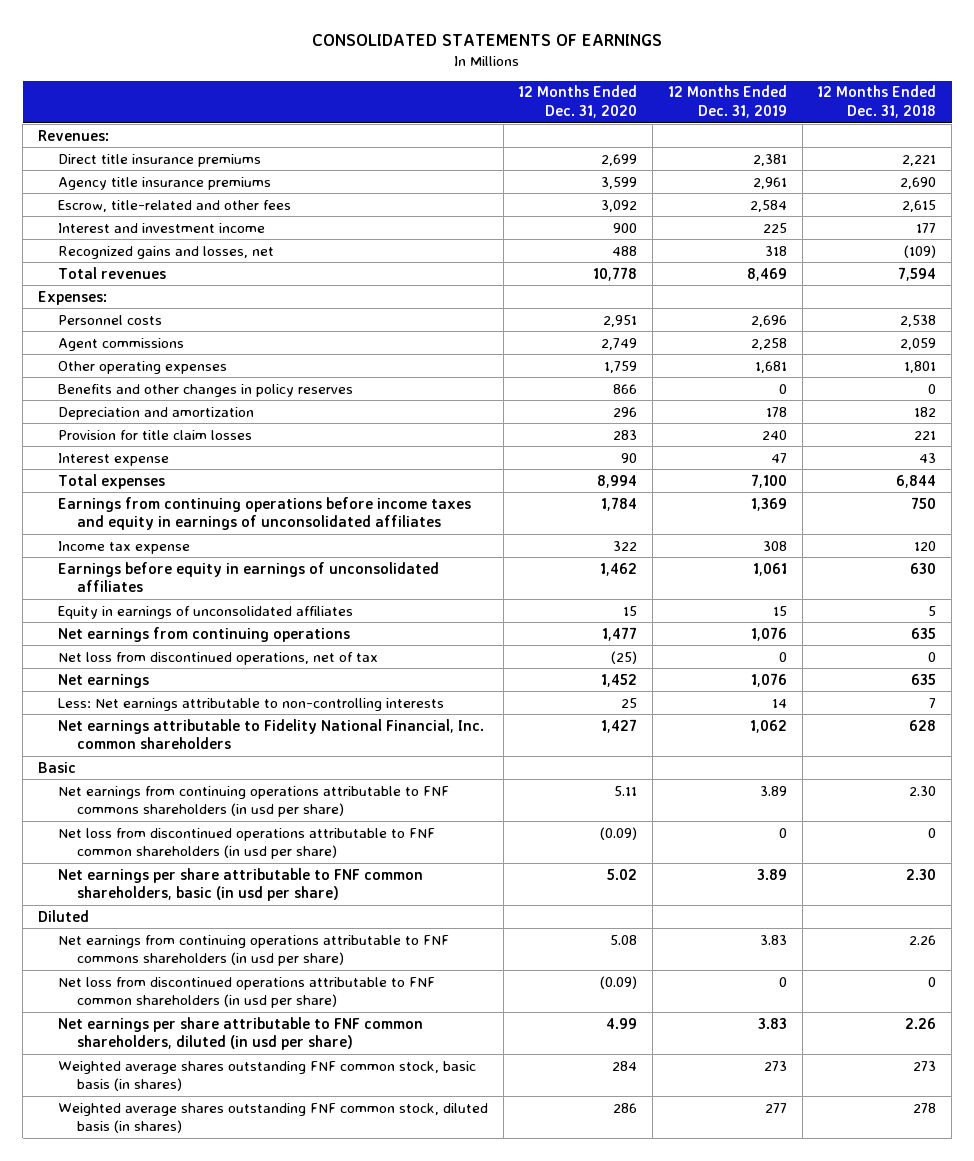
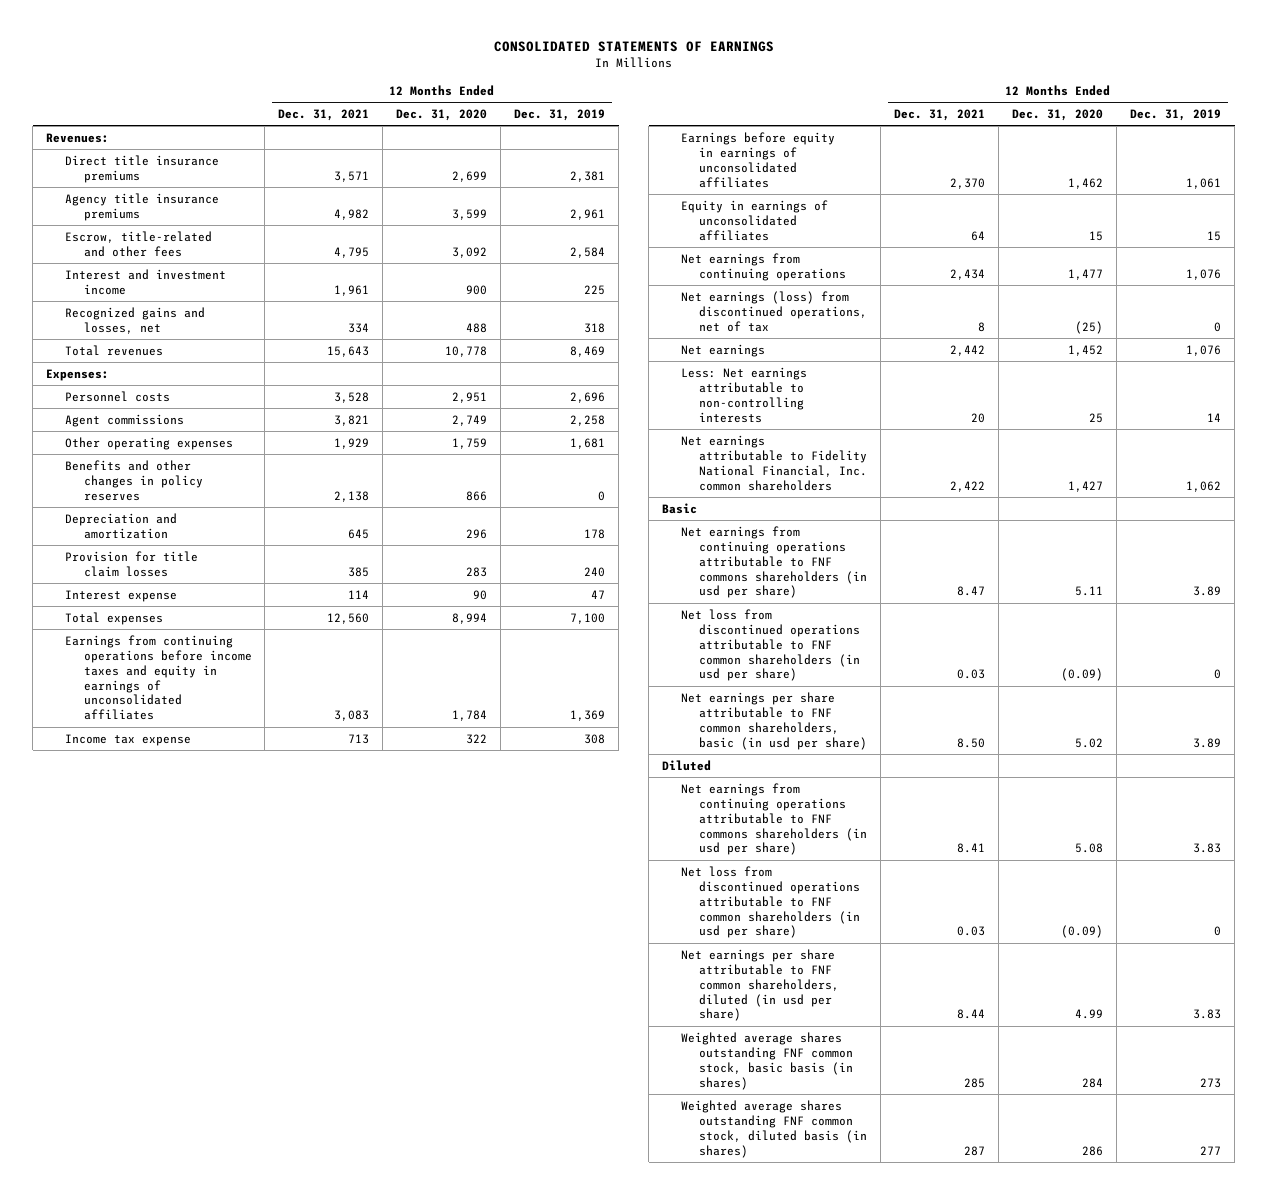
[817,85,937,119] 12 Months Ended Dec. 31, 2018 -> none
none -> [278,109,370,122] Dec. 31, 2021
[57,651,378,665] Net loss from discontinued operations, net of tax -> [680,290,868,332] Net earnings (loss) from discontinued operations, net of tax

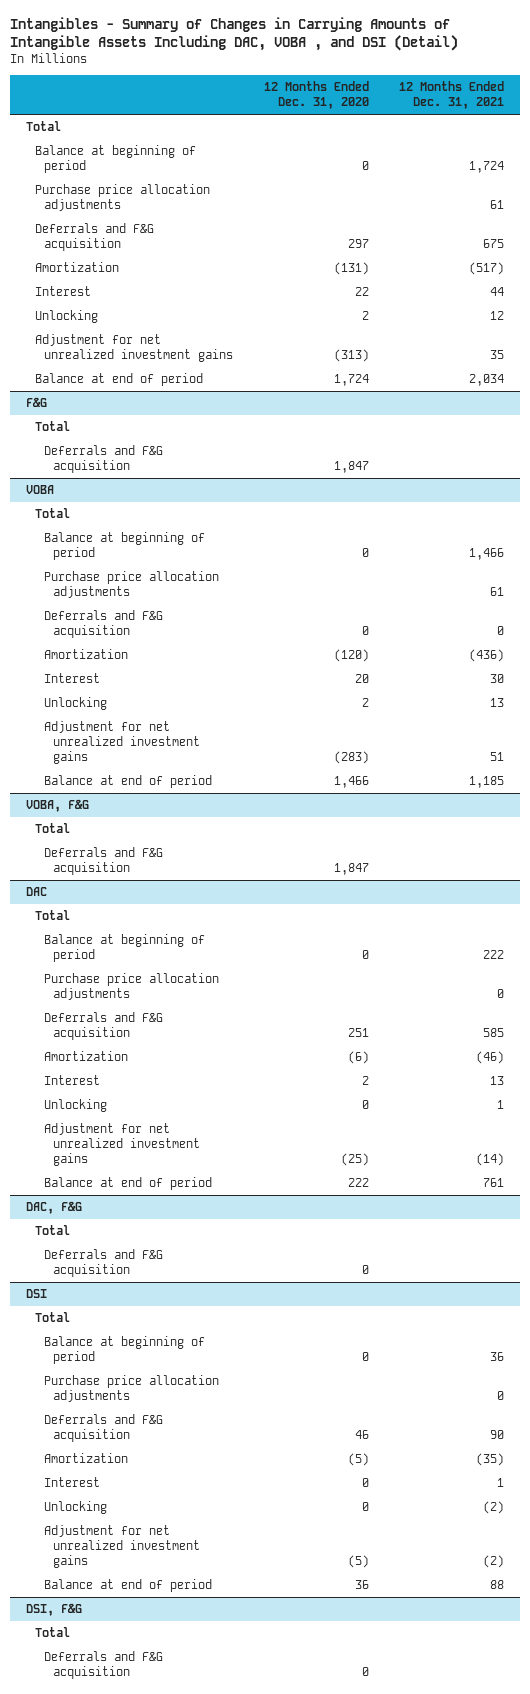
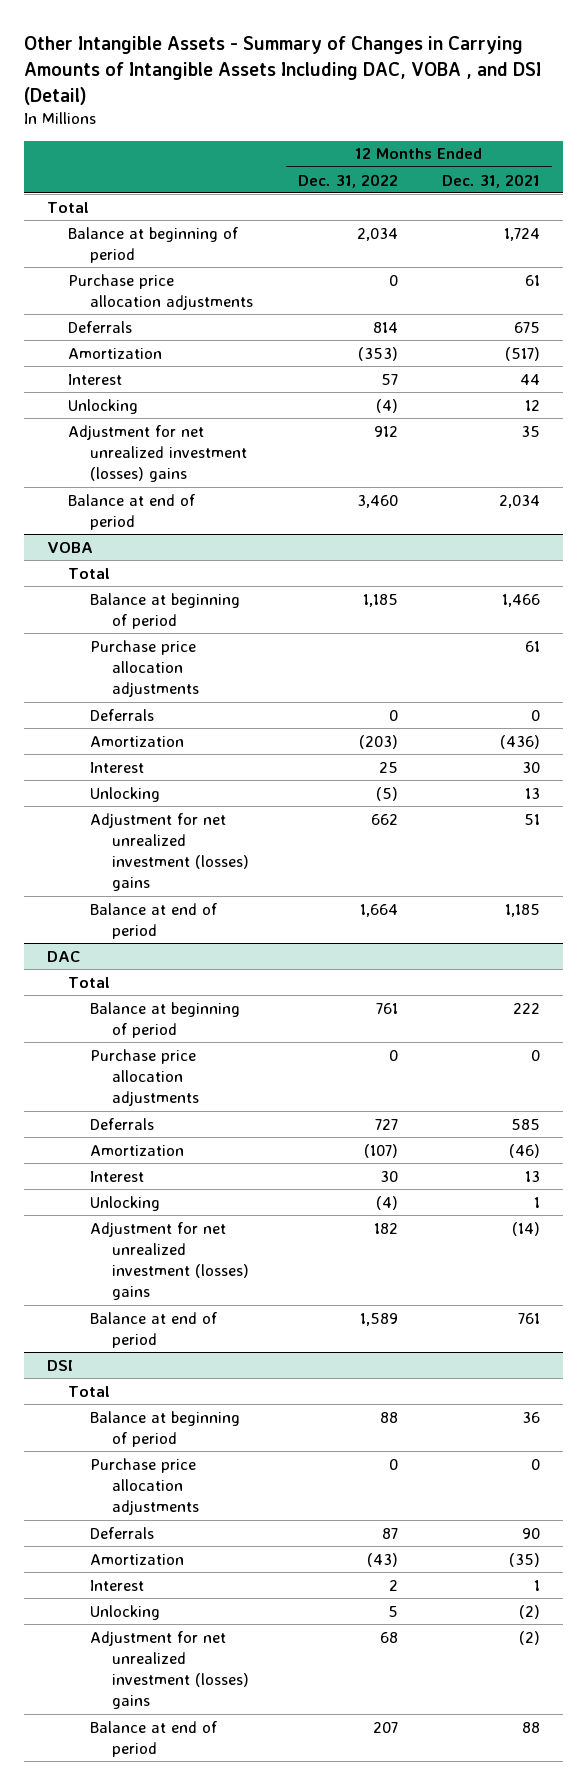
[10,16,459,52] Intangibles - Summary of Changes in Carrying Amounts of Intangible Assets Including DAC, VOBA , and DSI (Detail) -> [24,36,542,105] Other Intangible Assets - Summary of Changes in Carrying Amounts of Intangible Assets Including DAC, VOBA , and DSI (Detail)
[263,81,369,110] 12 Months Ended Dec. 31, 2020 -> none
none -> [297,173,398,188] Dec. 31, 2022
[34,223,154,252] Deferrals and F&G acquisition -> [68,320,133,333] Deferrals
[34,334,233,363] Adjustment for net unrealized investment gains -> [68,424,247,483] Adjustment for net unrealized investment (losses) gains
[25,397,47,408] F&G -> none
[34,421,70,432] Total -> none
[43,445,163,474] Deferrals and F&G acquisition -> none
[43,610,163,639] Deferrals and F&G acquisition -> [89,708,154,721] Deferrals
[43,721,200,765] Adjustment for net unrealized investment gains -> [89,812,249,892] Adjustment for net unrealized investment (losses) gains
[25,799,89,813] VOBA, F&G -> none
[34,823,70,834] Total -> none
[43,847,163,876] Deferrals and F&G acquisition -> none
[43,1012,163,1041] Deferrals and F&G acquisition -> [89,1117,154,1130] Deferrals
[43,1123,200,1167] Adjustment for net unrealized investment gains -> [89,1221,249,1301] Adjustment for net unrealized investment (losses) gains
[25,1201,82,1215] DAC, F&G -> none
[34,1225,70,1236] Total -> none
[43,1249,163,1278] Deferrals and F&G acquisition -> none
[43,1414,163,1443] Deferrals and F&G acquisition -> [89,1526,154,1539] Deferrals
[43,1525,200,1569] Adjustment for net unrealized investment gains -> [89,1630,249,1710] Adjustment for net unrealized investment (losses) gains
[25,1603,82,1617] DSI, F&G -> none
[34,1627,70,1638] Total -> none
[43,1651,163,1680] Deferrals and F&G acquisition -> none

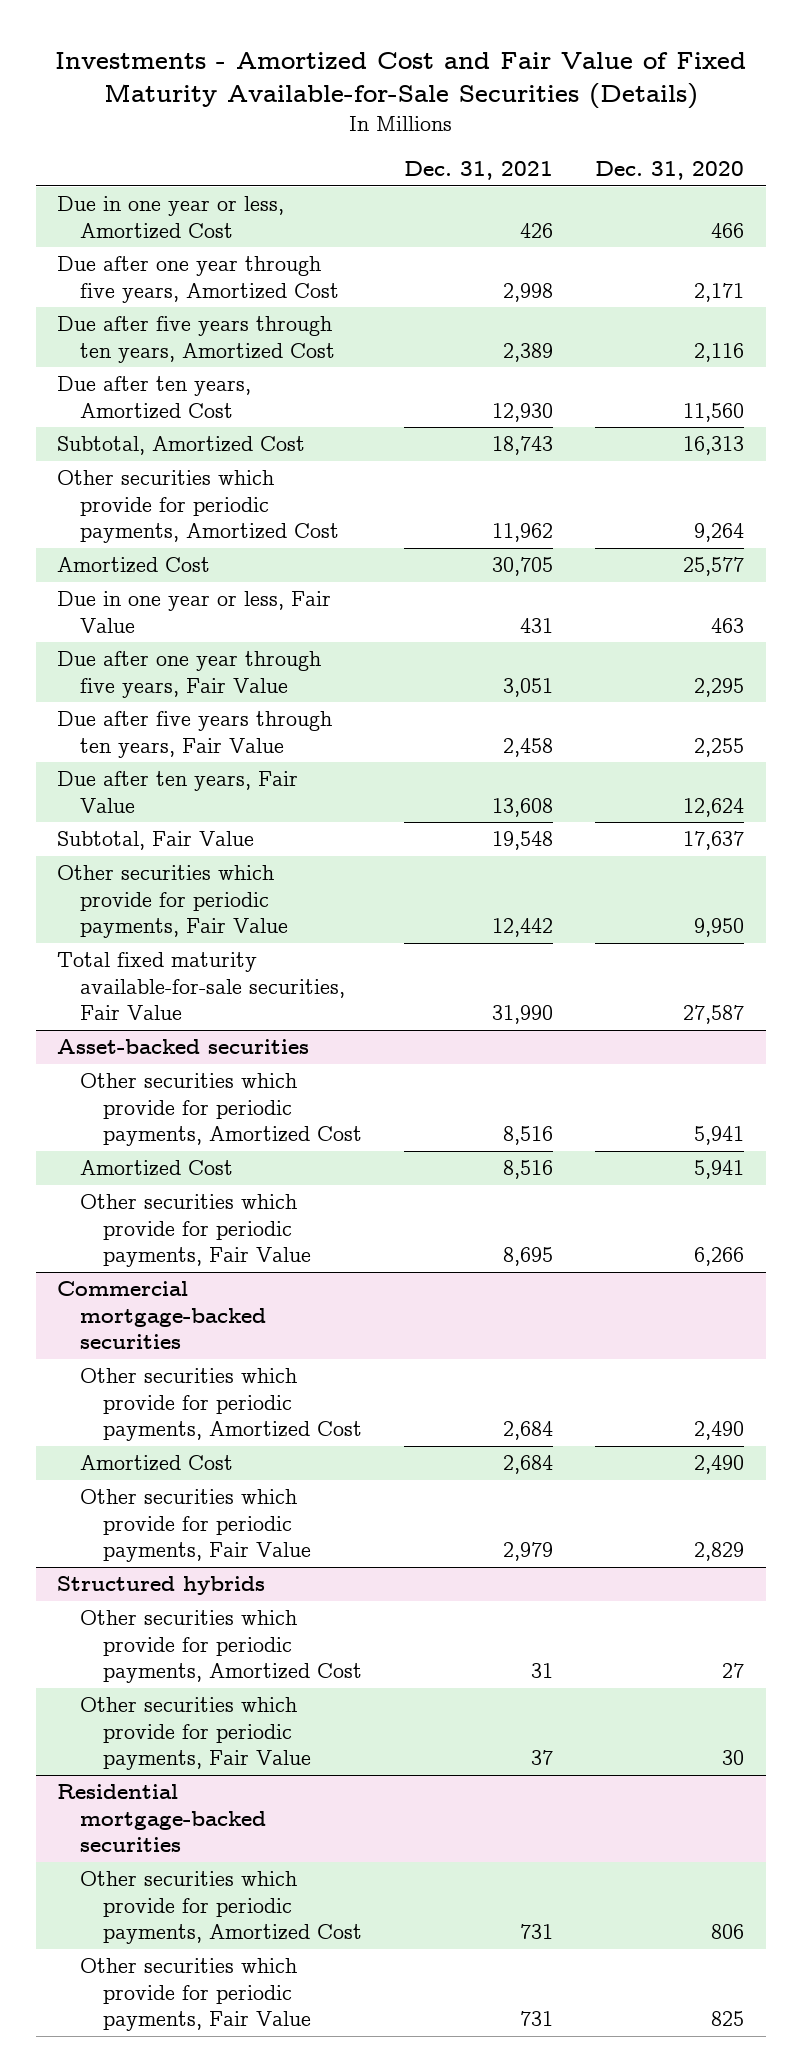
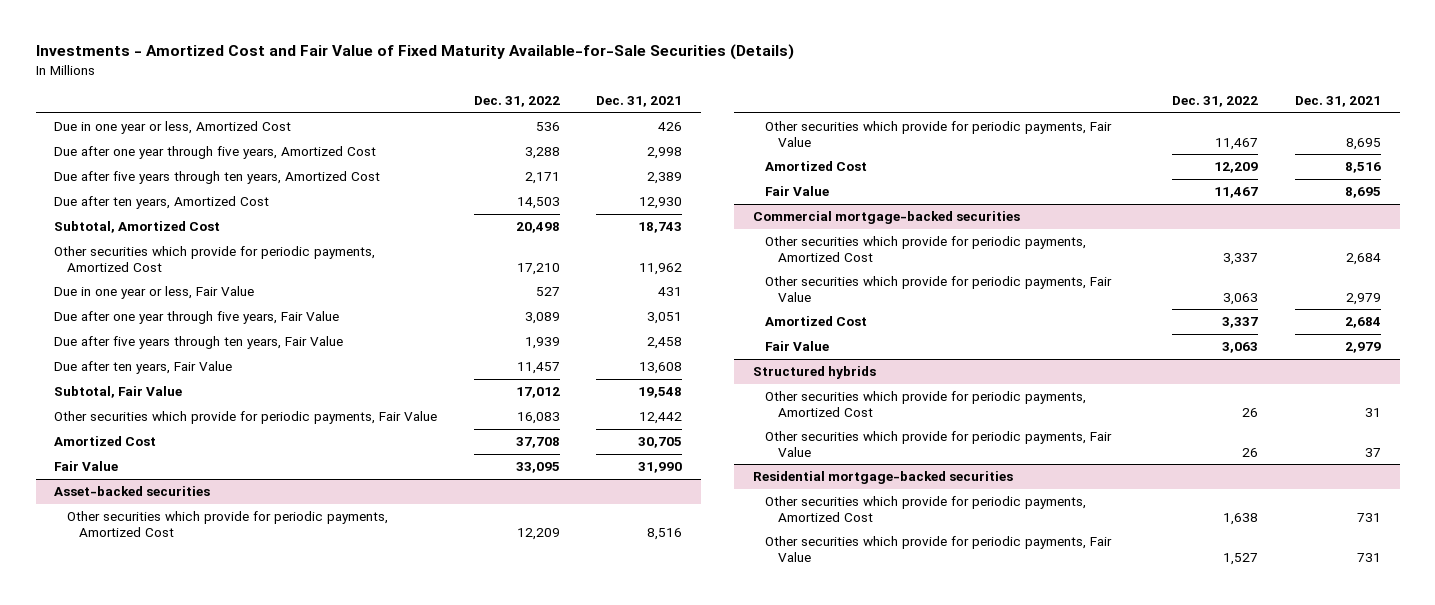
[595,161,745,181] Dec. 31, 2020 -> none
none -> [473,96,560,108] Dec. 31, 2022
[56,557,210,574] Amortized Cost -> [54,436,157,447] Amortized Cost
[56,952,345,1021] Total fixed maturity available-for-sale securities, Fair Value -> [54,461,119,472] Fair Value
[79,1160,233,1177] Amortized Cost -> [765,161,868,172] Amortized Cost
none -> [765,186,830,197] Fair Value
[79,1455,233,1472] Amortized Cost -> [765,316,868,327] Amortized Cost
none -> [765,341,830,352] Fair Value

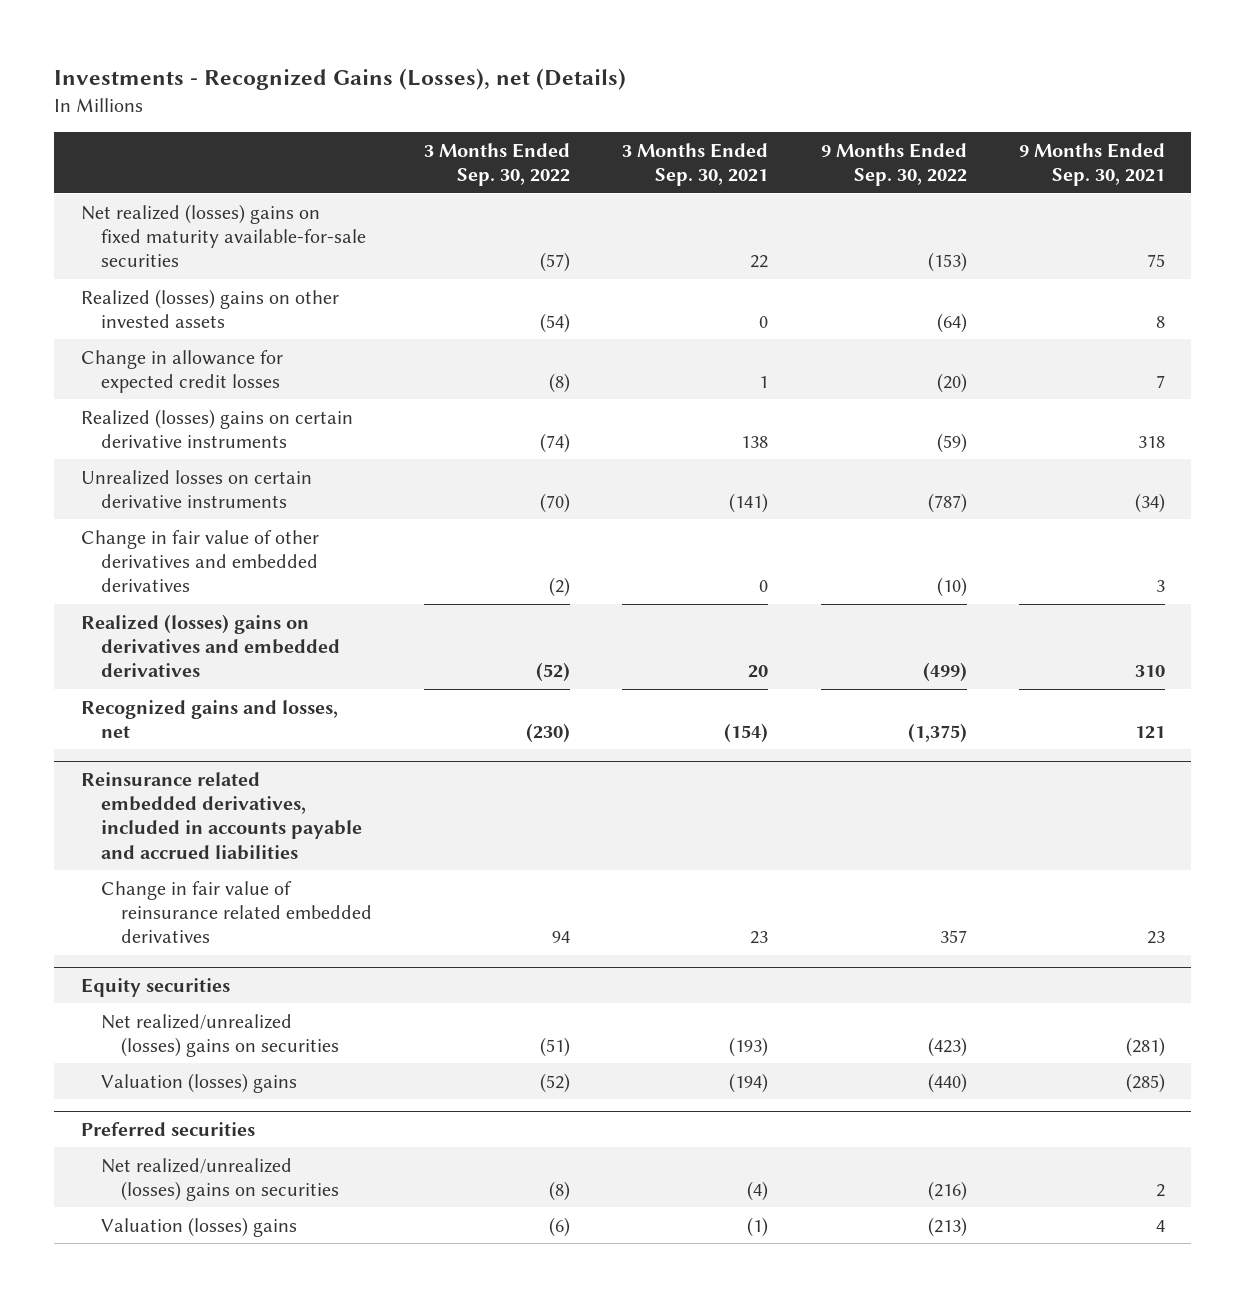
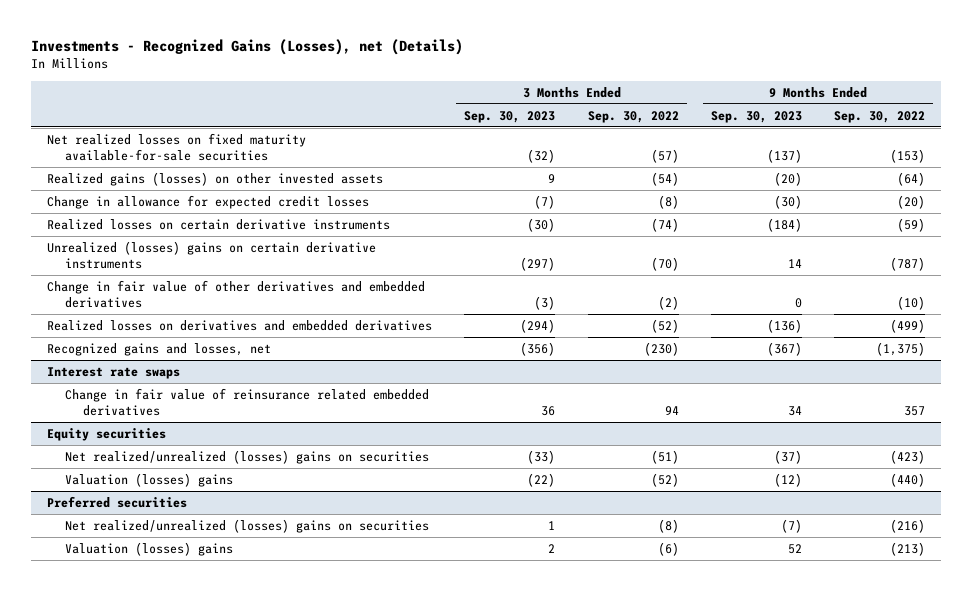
[622,142,769,187] 3 Months Ended Sep. 30, 2021 -> none
[1018,142,1165,187] 9 Months Ended Sep. 30, 2021 -> none
none -> [464,110,556,123] Sep. 30, 2023
none -> [710,110,802,123] Sep. 30, 2023
[80,203,366,268] Net realized (losses) gains on fixed maturity available-for-sale securities -> [47,132,307,162] Net realized losses on fixed maturity available-for-sale securities
[80,288,339,328] Realized (losses) gains on other invested assets -> [47,171,384,186] Realized gains (losses) on other invested assets
[80,408,353,448] Realized (losses) gains on certain derivative instruments -> [47,218,391,230] Realized losses on certain derivative instruments
[80,469,312,508] Unrealized losses on certain derivative instruments -> [47,240,377,270] Unrealized (losses) gains on certain derivative instruments
[80,613,340,678] Realized (losses) gains on derivatives and embedded derivatives -> [47,319,433,331] Realized losses on derivatives and embedded derivatives
[80,771,362,860] Reinsurance related embedded derivatives, included in accounts payable and accrued liabilities -> [47,366,181,379] Interest rate swaps

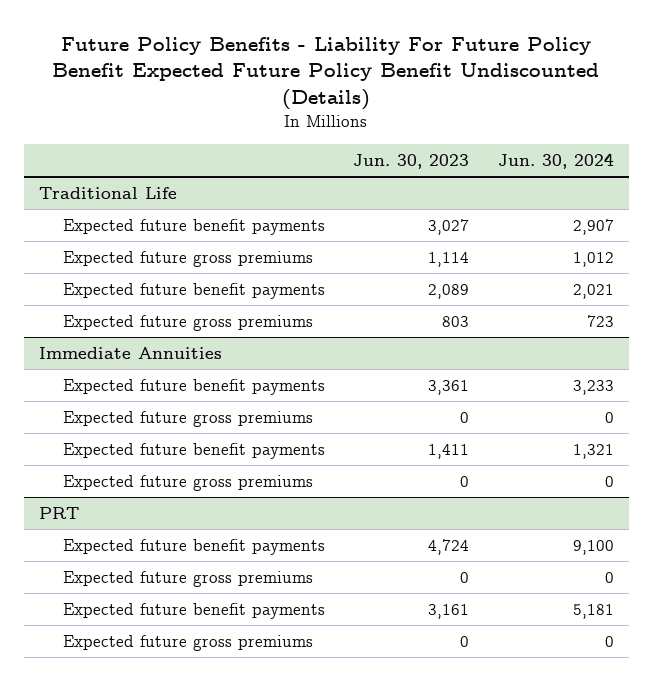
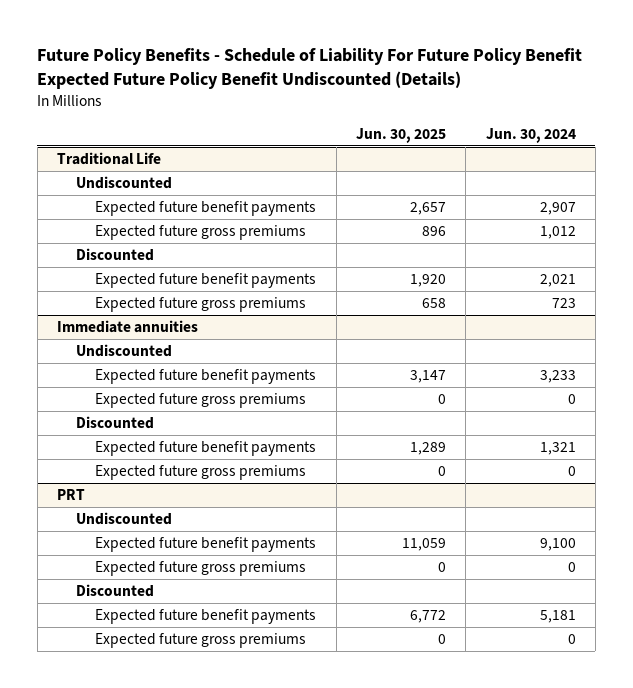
[52,36,600,110] Future Policy Benefits - Liability For Future Policy Benefit Expected Future Policy Benefit Undiscounted (Details) -> [37,48,583,90] Future Policy Benefits - Schedule of Liability For Future Policy Benefit Expected Future Policy Benefit Undiscounted (Details)
[353,154,470,170] Jun. 30, 2023 -> none
none -> [356,128,447,144] Jun. 30, 2025
none -> [76,176,173,190] Undiscounted
none -> [76,248,155,262] Discounted
[38,347,222,360] Immediate Annuities -> [57,320,199,334] Immediate annuities
none -> [76,344,173,358] Undiscounted
none -> [76,416,155,430] Discounted
none -> [76,512,173,526] Undiscounted
none -> [76,584,155,598] Discounted

